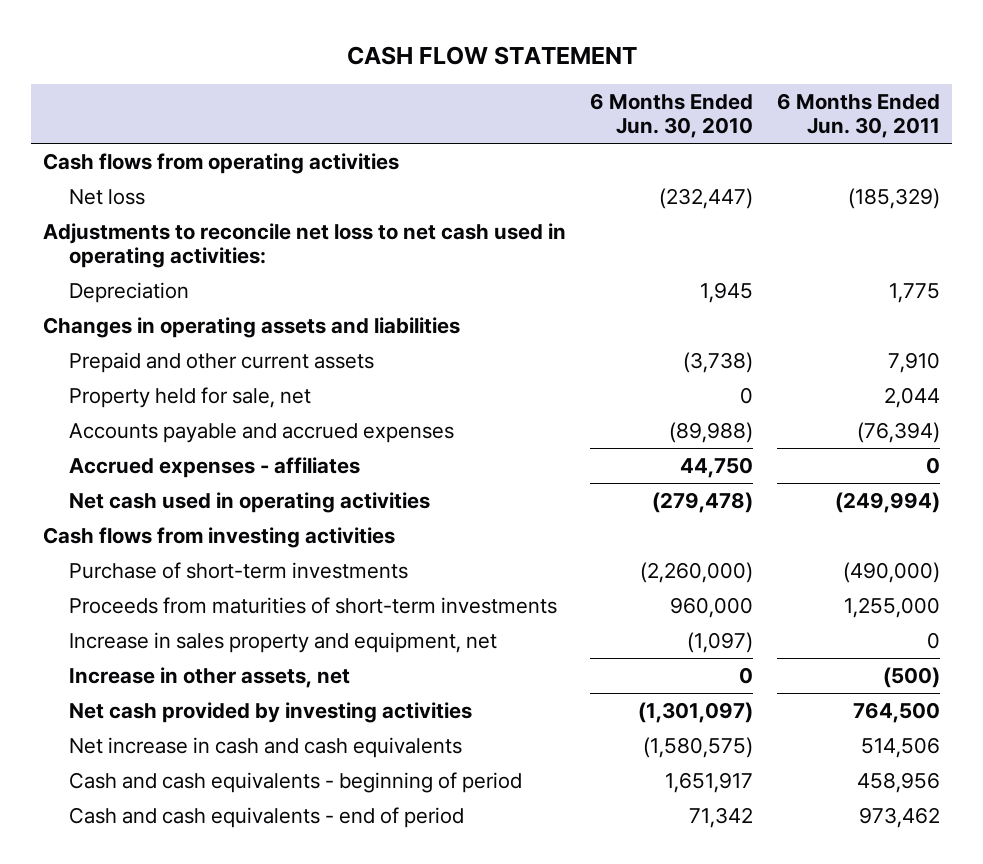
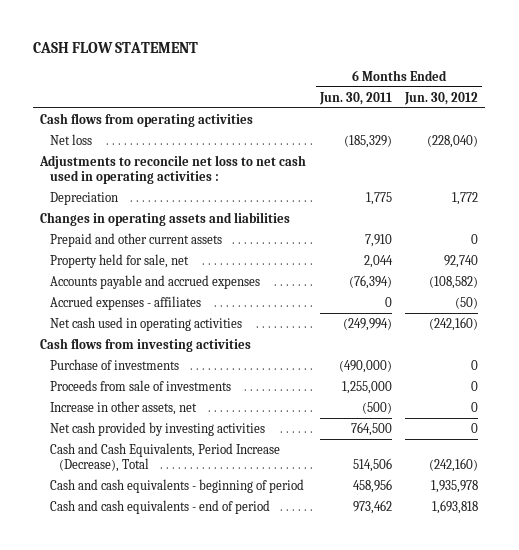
[590,93,754,139] 6 Months Ended Jun. 30, 2010 -> none
none -> [404,91,479,105] Jun. 30, 2012
[43,222,567,268] Adjustments to reconcile net loss to net cash used in operating activities: -> [39,154,307,184] Adjustments to reconcile net loss to net cash used in operating activities :
[68,631,497,653] Increase in sales property and equipment, net -> none
[68,561,408,579] Purchase of short-term investments -> [49,358,179,370] Purchase of investments
[68,596,557,614] Proceeds from maturities of short-term investments -> [49,379,231,391] Proceeds from sale of investments
[68,736,462,758] Net increase in cash and cash equivalents -> [49,442,280,472] Cash and Cash Equivalents, Period Increase (Decrease), Total

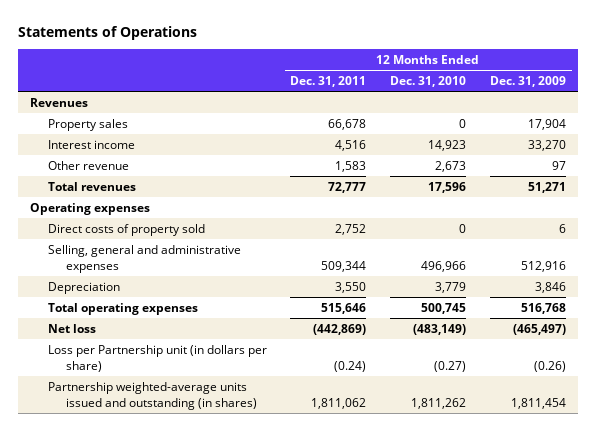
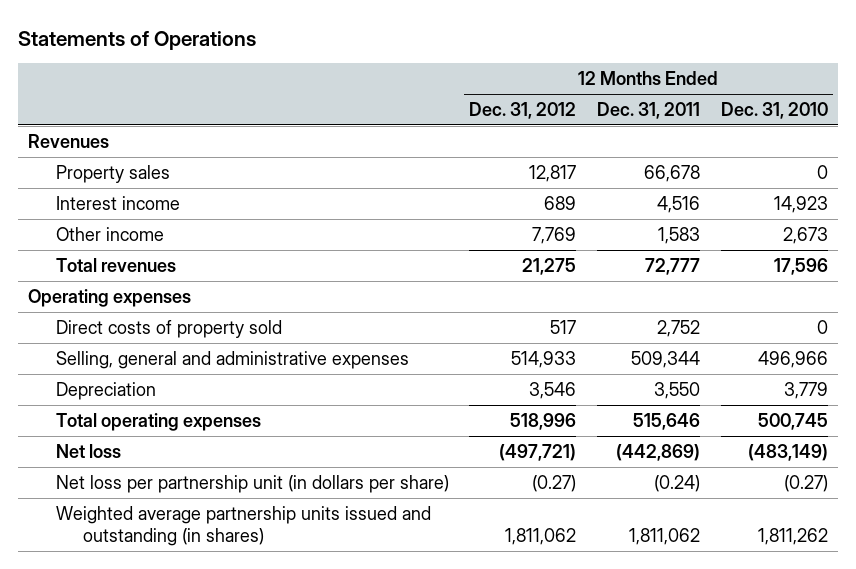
[489,76,566,88] Dec. 31, 2009 -> none
none -> [469,101,577,119] Dec. 31, 2012
[47,160,129,170] Other revenue -> [55,226,164,241] Other income
[47,344,267,372] Loss per Partnership unit (in dollars per share) -> [55,474,449,493] Net loss per partnership unit (in dollars per share)
[47,381,257,410] Partnership weighted-average units issued and outstanding (in shares) -> [55,505,431,547] Weighted average partnership units issued and outstanding (in shares)

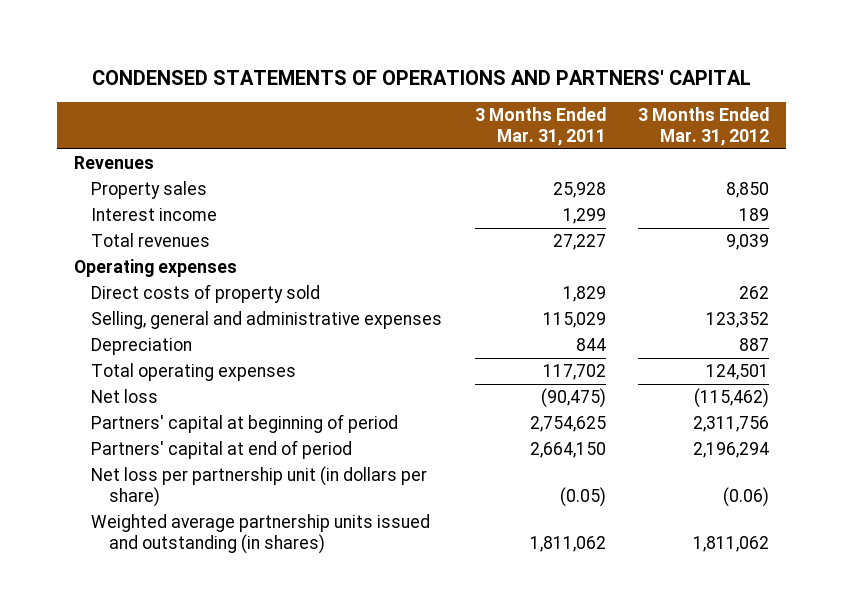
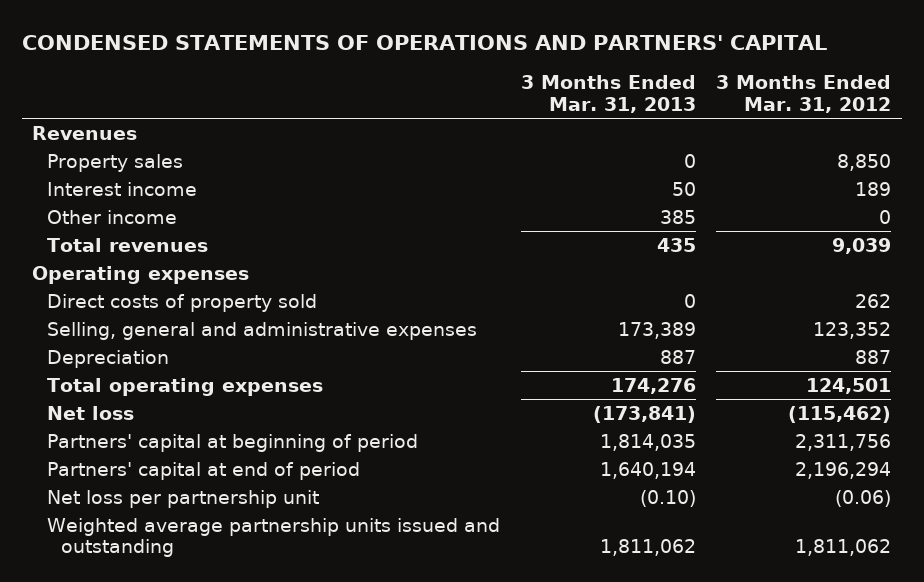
[474,107,606,147] 3 Months Ended Mar. 31, 2011 -> none
none -> [520,75,696,113] 3 Months Ended Mar. 31, 2013
none -> [46,209,177,224] Other income
[91,466,428,507] Net loss per partnership unit (in dollars per share) -> [46,489,319,508] Net loss per partnership unit
[91,514,431,554] Weighted average partnership units issued and outstanding (in shares) -> [46,517,500,557] Weighted average partnership units issued and outstanding

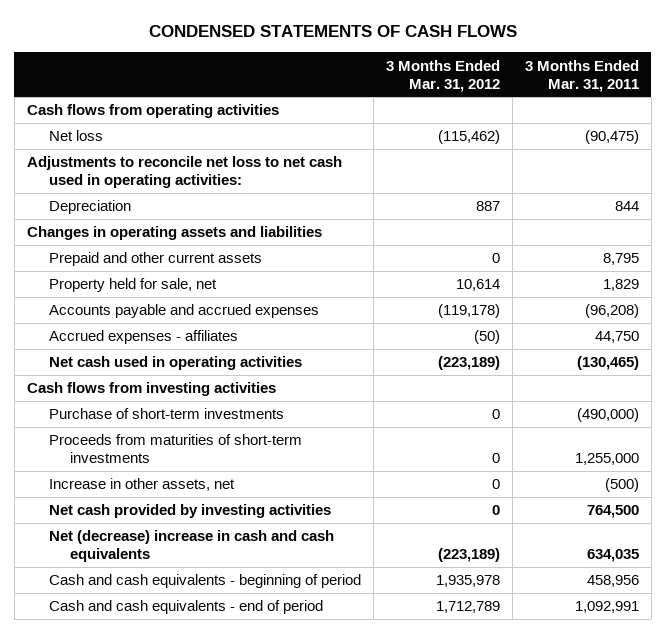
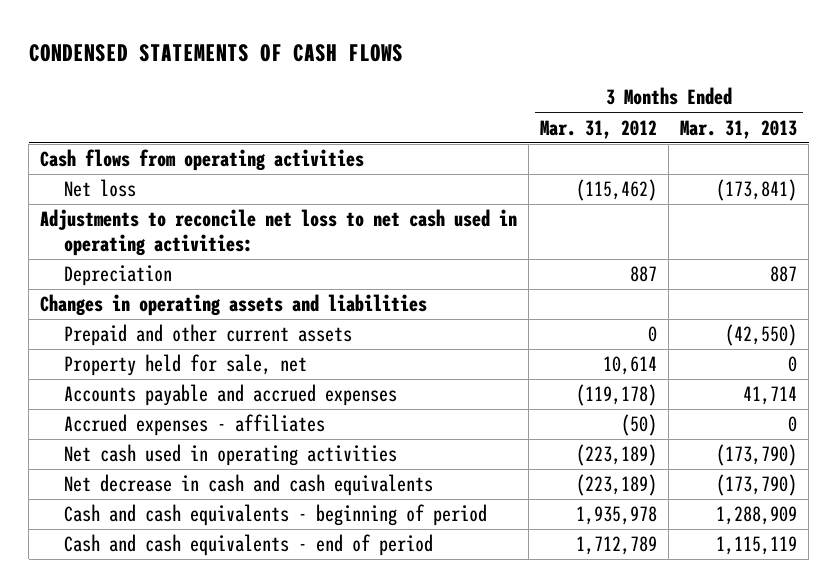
[524,59,639,92] 3 Months Ended Mar. 31, 2011 -> none
none -> [680,119,798,139] Mar. 31, 2013
[26,382,276,397] Cash flows from investing activities -> none
[48,408,284,420] Purchase of short-term investments -> none
[48,434,302,464] Proceeds from maturities of short-term investments -> none
[48,478,235,492] Increase in other assets, net -> none
[48,504,331,519] Net cash provided by investing activities -> none
[48,530,334,563] Net (decrease) increase in cash and cash equivalents -> [63,474,433,497] Net decrease in cash and cash equivalents

